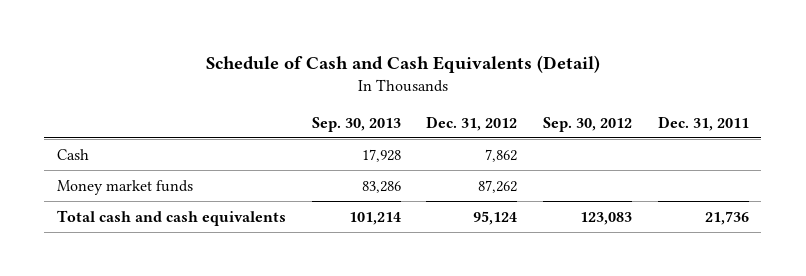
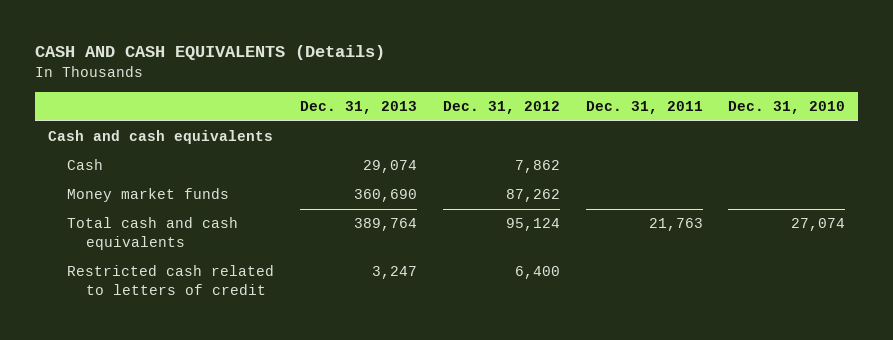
[205,55,600,74] Schedule of Cash and Cash Equivalents (Detail) -> [34,45,385,61] CASH AND CASH EQUIVALENTS (Details)
[311,116,401,132] Sep. 30, 2013 -> none
[542,116,632,132] Sep. 30, 2012 -> none
none -> [299,101,417,115] Dec. 31, 2013
none -> [728,101,846,115] Dec. 31, 2010
none -> [47,130,273,145] Cash and cash equivalents
[704,210,749,225] 21,736 -> [648,218,703,232] 21,763
none -> [66,265,274,295] Restricted cash related to letters of credit

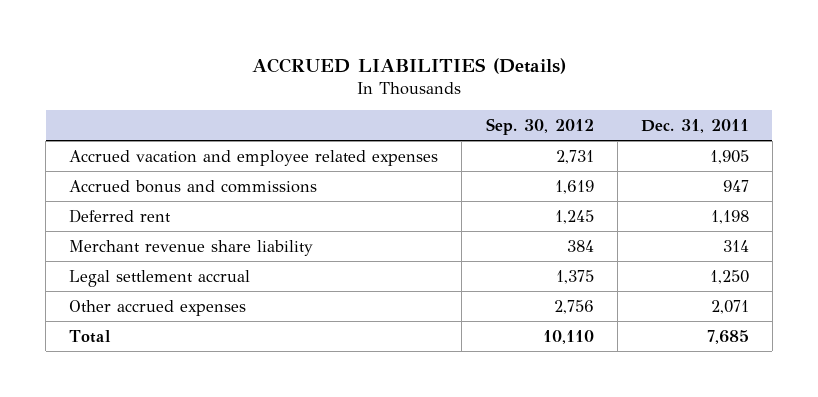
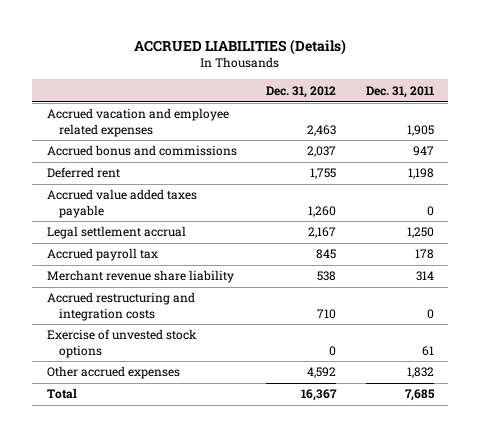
[485,117,594,135] Sep. 30, 2012 -> none
none -> [266,85,337,98] Dec. 31, 2012
none -> [47,189,198,218] Accrued value added taxes payable
none -> [47,248,159,262] Accrued payroll tax
[69,239,314,256] Merchant revenue share liability -> [47,270,235,284] Merchant revenue share liability
none -> [47,292,196,321] Accrued restructuring and integration costs
none -> [47,329,198,358] Exercise of unvested stock options
[710,299,749,314] 2,071 -> [406,367,434,379] 1,832

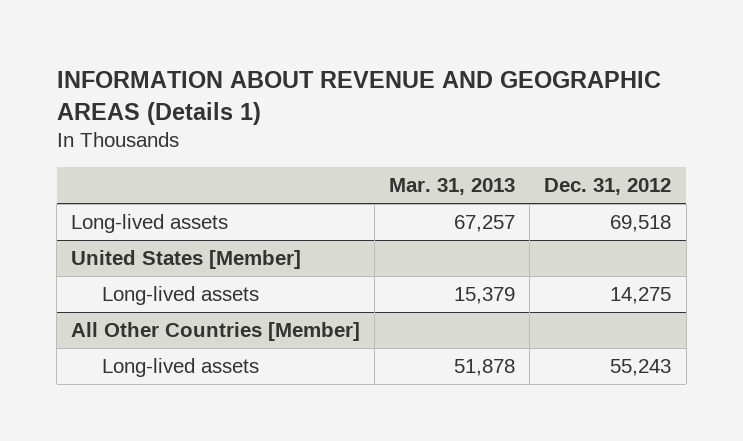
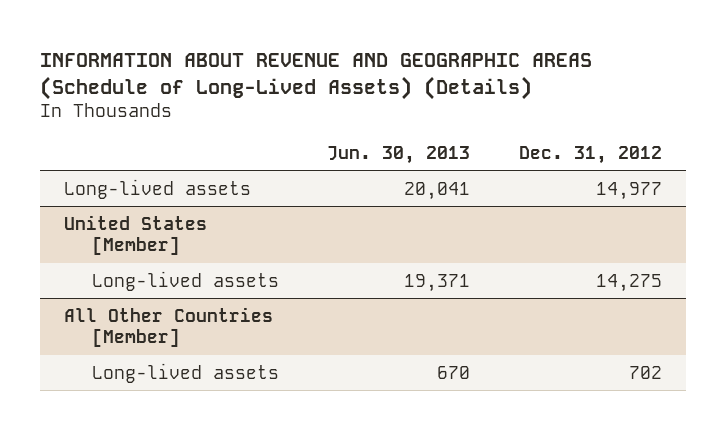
[56,71,661,125] INFORMATION ABOUT REVENUE AND GEOGRAPHIC AREAS (Details 1) -> [39,52,592,100] INFORMATION ABOUT REVENUE AND GEOGRAPHIC AREAS (Schedule of Long-Lived Assets) (Details)
[389,178,516,196] Mar. 31, 2013 -> none
none -> [327,145,471,164] Jun. 30, 2013
[610,214,672,232] 69,518 -> [595,181,662,200] 14,977
[610,358,672,376] 55,243 -> [628,365,662,379] 702

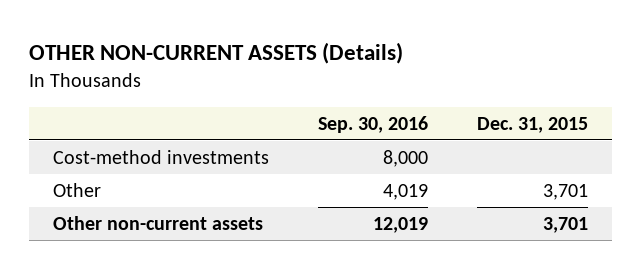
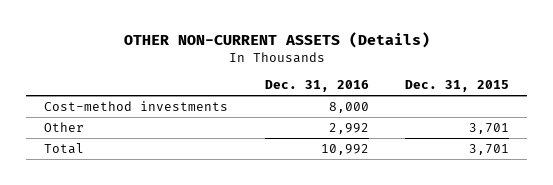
[318,116,429,134] Sep. 30, 2016 -> none
none -> [264,80,369,93] Dec. 31, 2016
[53,215,264,230] Other non-current assets -> [44,142,85,154] Total

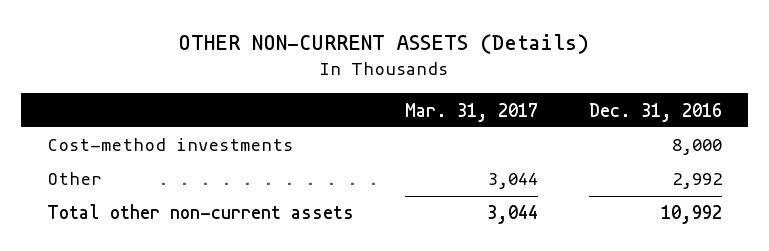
[405,80,510,93] Dec. 31, 2015 -> none
none -> [404,102,538,122] Mar. 31, 2017
[44,142,85,154] Total -> [46,204,354,220] Total other non-current assets

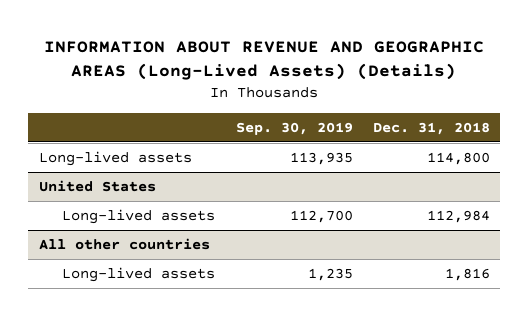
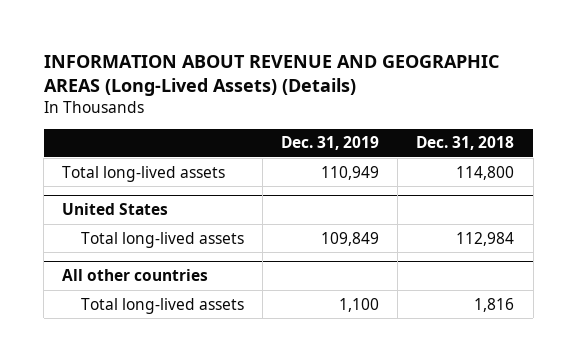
[235,121,353,135] Sep. 30, 2019 -> none
none -> [281,136,380,151] Dec. 31, 2019
[38,151,192,167] Long-lived assets -> [62,165,226,182] Total long-lived assets
[62,209,216,225] Long-lived assets -> [80,231,244,248] Total long-lived assets
[62,267,216,283] Long-lived assets -> [80,297,244,314] Total long-lived assets

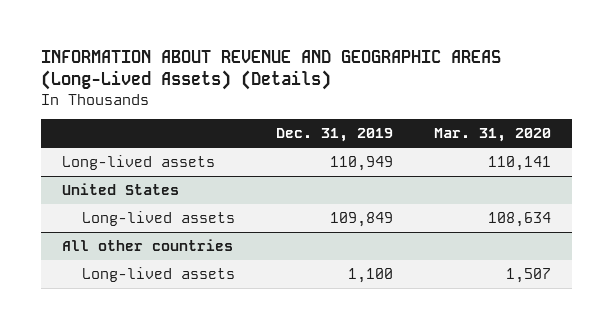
[416,136,515,151] Dec. 31, 2018 -> none
none -> [434,128,552,143] Mar. 31, 2020
[62,165,226,182] Total long-lived assets -> [61,155,215,171] Long-lived assets
[80,231,244,248] Total long-lived assets -> [81,211,235,227] Long-lived assets
[80,297,244,314] Total long-lived assets -> [81,267,235,283] Long-lived assets

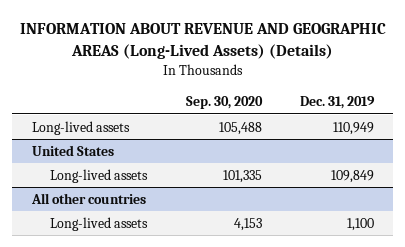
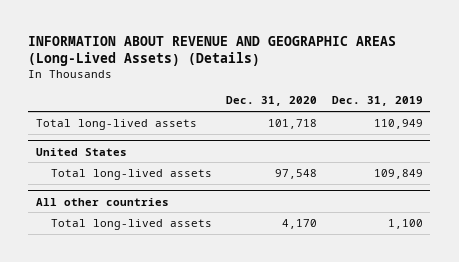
[185,96,263,110] Sep. 30, 2020 -> none
none -> [226,96,318,107] Dec. 31, 2020
[31,120,130,135] Long-lived assets -> [35,118,197,130] Total long-lived assets
[50,168,149,183] Long-lived assets -> [50,168,212,180] Total long-lived assets
[50,216,149,231] Long-lived assets -> [50,218,212,230] Total long-lived assets

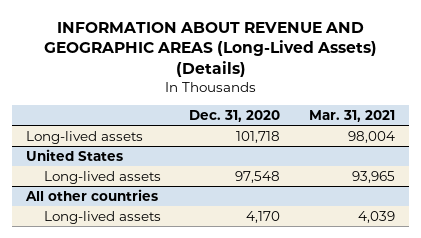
[332,96,424,107] Dec. 31, 2019 -> none
none -> [308,110,395,123] Mar. 31, 2021
[35,118,197,130] Total long-lived assets -> [26,130,144,144] Long-lived assets
[50,168,212,180] Total long-lived assets -> [43,170,161,184] Long-lived assets
[50,218,212,230] Total long-lived assets -> [43,210,161,224] Long-lived assets

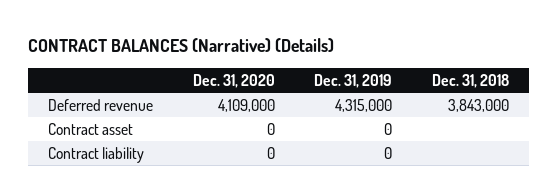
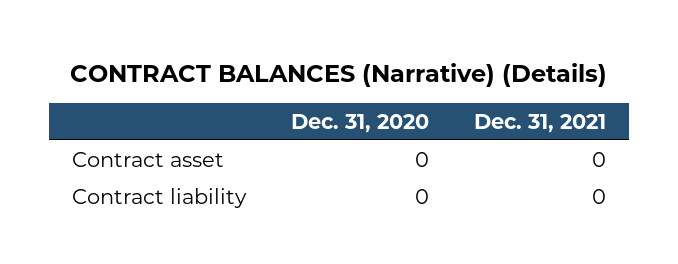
[314,73,393,88] Dec. 31, 2019 -> none
[431,73,509,88] Dec. 31, 2018 -> none
none -> [474,113,607,133] Dec. 31, 2021
[48,98,154,111] Deferred revenue -> none

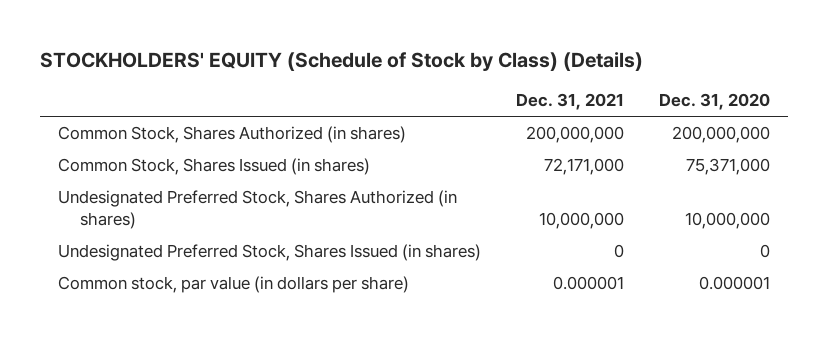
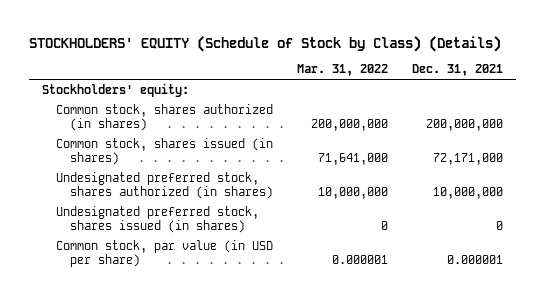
[659,93,771,111] Dec. 31, 2020 -> none
none -> [297,64,389,77] Mar. 31, 2022
none -> [41,83,189,98] Stockholders' equity:
[57,126,406,144] Common Stock, Shares Authorized (in shares) -> [55,104,273,131] Common stock, shares authorized (in shares)
[57,158,370,176] Common Stock, Shares Issued (in shares) -> [55,138,273,165] Common stock, shares issued (in shares)
[57,190,457,229] Undesignated Preferred Stock, Shares Authorized (in shares) -> [55,172,273,199] Undesignated preferred stock, shares authorized (in shares)
[57,244,481,262] Undesignated Preferred Stock, Shares Issued (in shares) -> [55,206,259,233] Undesignated preferred stock, shares issued (in shares)
[57,276,409,294] Common stock, par value (in dollars per share) -> [55,240,273,267] Common stock, par value (in USD per share)

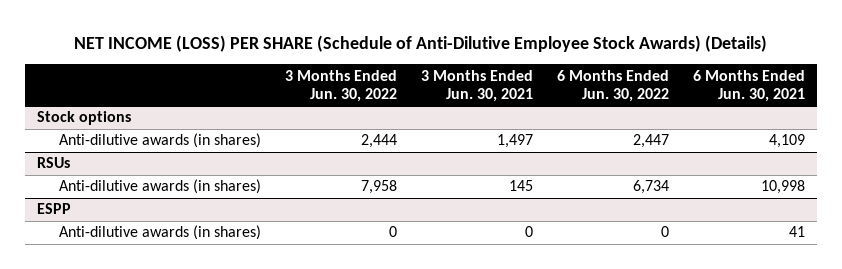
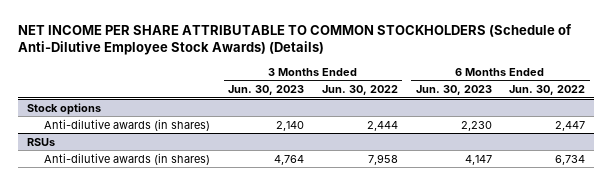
[74,34,768,52] NET INCOME (LOSS) PER SHARE (Schedule of Anti-Dilutive Employee Stock Awards) (Details) -> [17,24,572,56] NET INCOME PER SHARE ATTRIBUTABLE TO COMMON STOCKHOLDERS (Schedule of Anti-Dilutive Employee Stock Awards) (Details)
[421,69,534,102] 3 Months Ended Jun. 30, 2021 -> none
[693,69,806,102] 6 Months Ended Jun. 30, 2021 -> none
none -> [228,85,305,96] Jun. 30, 2023
none -> [415,85,492,96] Jun. 30, 2023
[36,203,71,215] ESPP -> none
[59,225,262,241] Anti-dilutive awards (in shares) -> none

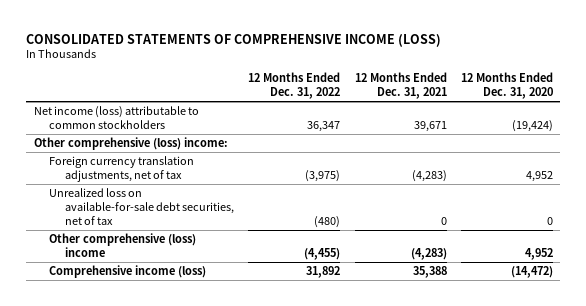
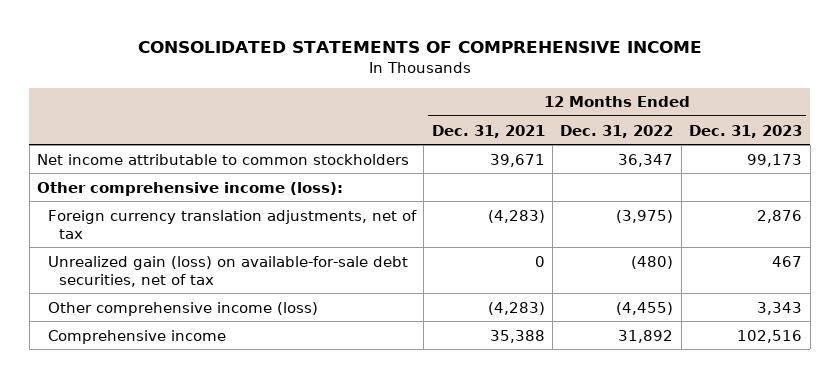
[26,33,442,47] CONSOLIDATED STATEMENTS OF COMPREHENSIVE INCOME (LOSS) -> [137,40,702,53] CONSOLIDATED STATEMENTS OF COMPREHENSIVE INCOME
[460,72,553,100] 12 Months Ended Dec. 31, 2020 -> none
none -> [689,124,803,138] Dec. 31, 2023
[33,105,199,129] Net income (loss) attributable to common stockholders -> [37,153,410,165] Net income attributable to common stockholders
[33,136,228,150] Other comprehensive (loss) income: -> [37,181,344,196] Other comprehensive income (loss):
[49,187,235,226] Unrealized loss on available-for-sale debt securities, net of tax -> [48,255,409,287] Unrealized gain (loss) on available-for-sale debt securities, net of tax
[49,232,197,257] Other comprehensive (loss) income -> [48,301,319,316] Other comprehensive income (loss)
[49,264,207,278] Comprehensive income (loss) -> [48,329,227,344] Comprehensive income

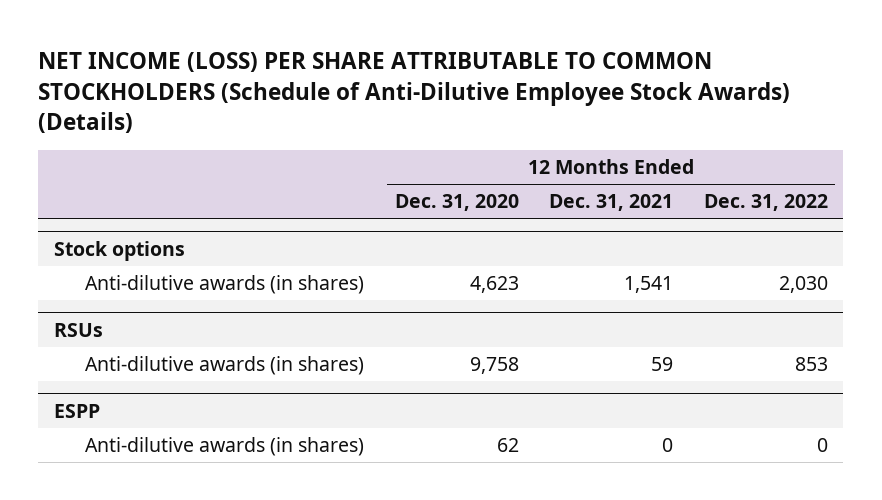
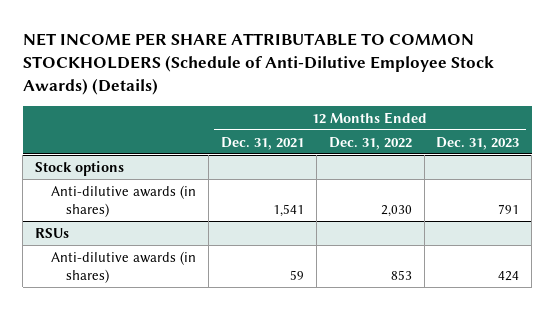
[38,51,791,134] NET INCOME (LOSS) PER SHARE ATTRIBUTABLE TO COMMON STOCKHOLDERS (Schedule of Anti-Dilutive Employee Stock Awards) (Details) -> [22,33,494,95] NET INCOME PER SHARE ATTRIBUTABLE TO COMMON STOCKHOLDERS (Schedule of Anti-Dilutive Employee Stock Awards) (Details)
[394,194,519,212] Dec. 31, 2020 -> none
none -> [436,136,520,150] Dec. 31, 2023
[53,403,100,418] ESPP -> none
[85,437,365,457] Anti-dilutive awards (in shares) -> none

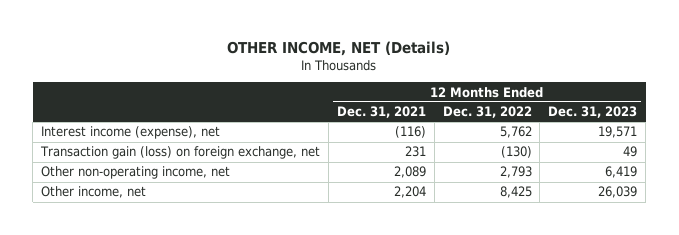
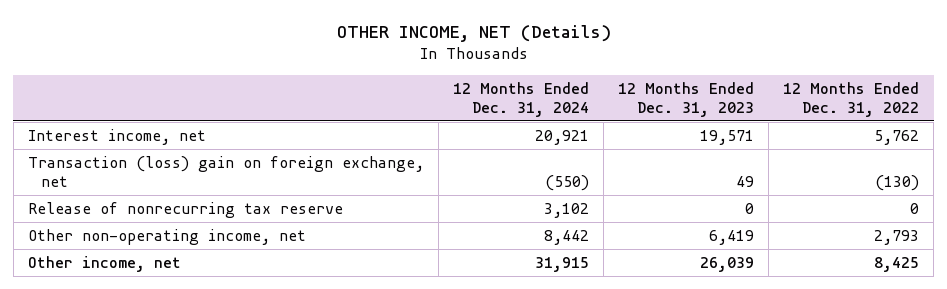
[336,106,426,119] Dec. 31, 2021 -> none
none -> [453,81,590,118] 12 Months Ended Dec. 31, 2024
[41,126,221,140] Interest income (expense), net -> [28,128,207,145] Interest income, net
[40,146,321,160] Transaction gain (loss) on foreign exchange, net -> [28,155,425,188] Transaction (loss) gain on foreign exchange, net
none -> [28,201,344,218] Release of nonrecurring tax reserve

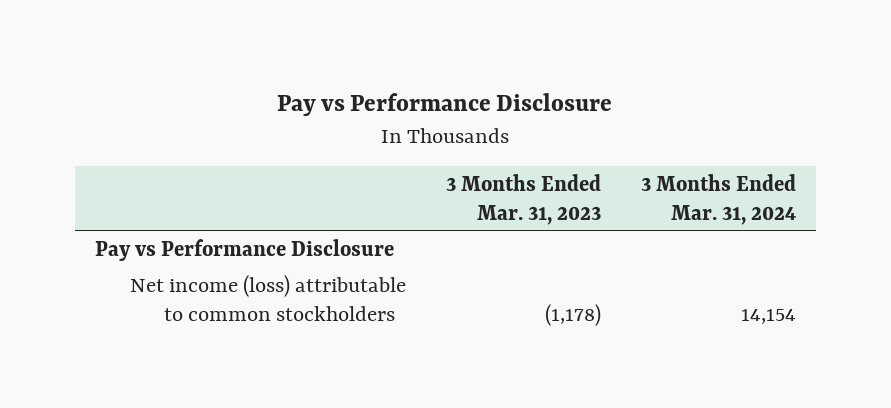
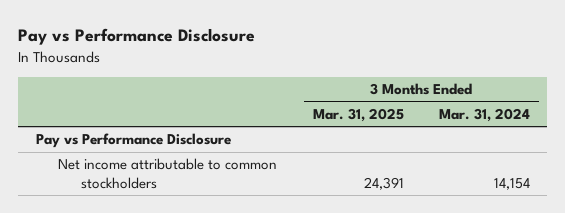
[445,173,601,225] 3 Months Ended Mar. 31, 2023 -> none
none -> [312,107,404,122] Mar. 31, 2025
[129,275,406,322] Net income (loss) attributable to common stockholders -> [58,158,278,189] Net income attributable to common stockholders

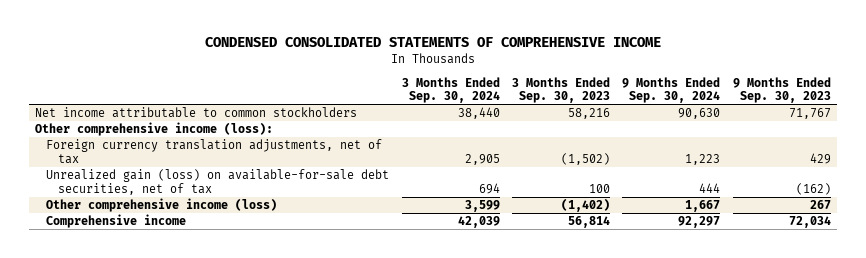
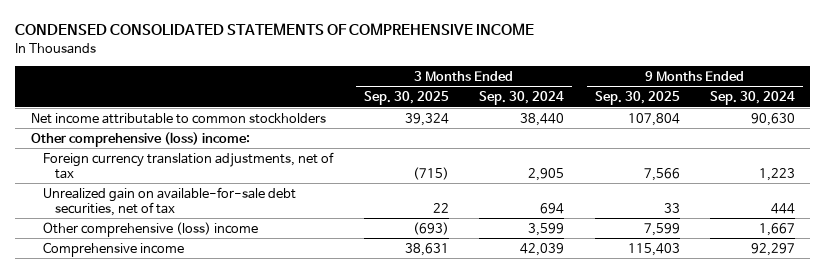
[512,76,611,103] 3 Months Ended Sep. 30, 2023 -> none
[732,76,831,103] 9 Months Ended Sep. 30, 2023 -> none
none -> [363,91,449,106] Sep. 30, 2025
none -> [594,91,680,106] Sep. 30, 2025
[35,122,274,137] Other comprehensive income (loss): -> [30,131,250,147] Other comprehensive (loss) income:
[46,169,390,195] Unrealized gain (loss) on available-for-sale debt securities, net of tax -> [42,186,296,216] Unrealized gain on available-for-sale debt securities, net of tax
[46,198,278,213] Other comprehensive income (loss) -> [42,221,258,237] Other comprehensive (loss) income

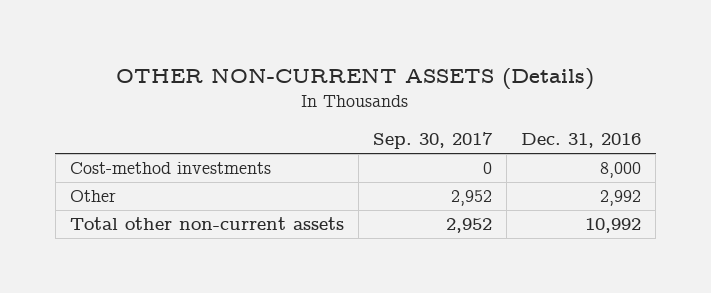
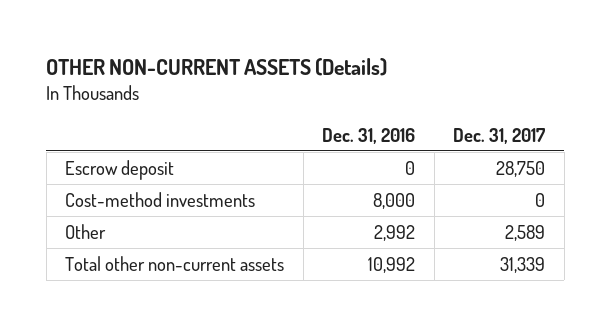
[372,132,493,150] Sep. 30, 2017 -> none
none -> [453,127,546,144] Dec. 31, 2017
none -> [65,159,175,180] Escrow deposit

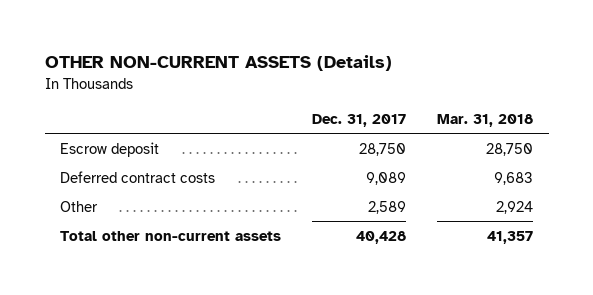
[322,127,416,144] Dec. 31, 2016 -> none
none -> [437,113,534,127] Mar. 31, 2018
[65,191,256,207] Cost-method investments -> none
none -> [60,170,216,183] Deferred contract costs
[500,256,546,273] 31,339 -> [356,230,407,244] 40,428

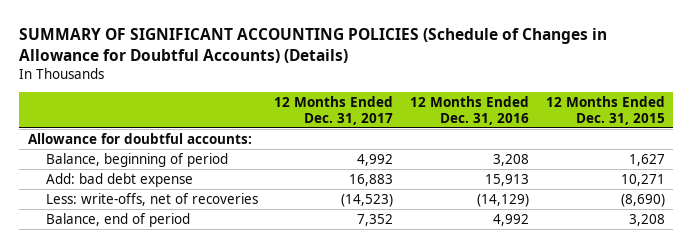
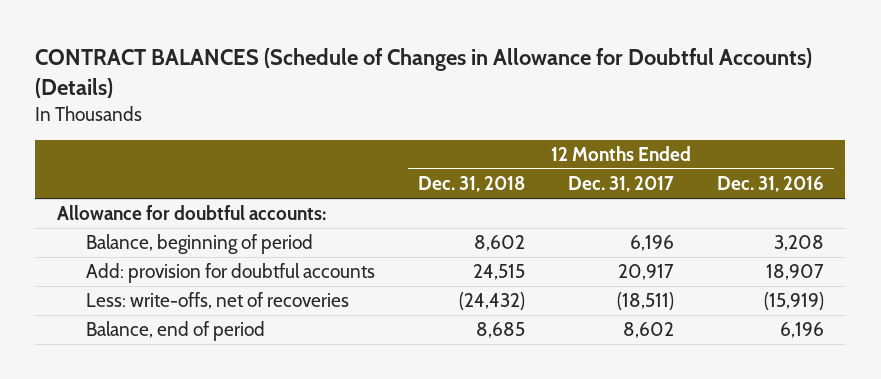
[19,27,608,63] SUMMARY OF SIGNIFICANT ACCOUNTING POLICIES (Schedule of Changes in Allowance for Doubtful Accounts) (Details) -> [35,48,813,98] CONTRACT BALANCES (Schedule of Changes in Allowance for Doubtful Accounts) (Details)
[546,95,666,125] 12 Months Ended Dec. 31, 2015 -> none
none -> [418,176,526,193] Dec. 31, 2018
[45,172,193,187] Add: bad debt expense -> none
[357,153,394,166] 4,992 -> [629,235,674,252] 6,196
none -> [86,263,376,284] Add: provision for doubtful accounts
[341,193,394,207] (14,523) -> [616,292,674,311] (18,511)
[477,193,530,207] (14,129) -> [763,292,824,311] (15,919)
[357,213,394,226] 7,352 -> [622,322,674,339] 8,602
[493,213,530,226] 4,992 -> [779,322,824,339] 6,196

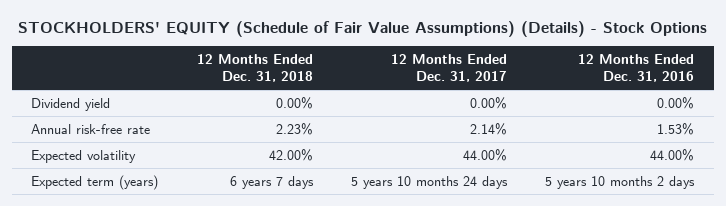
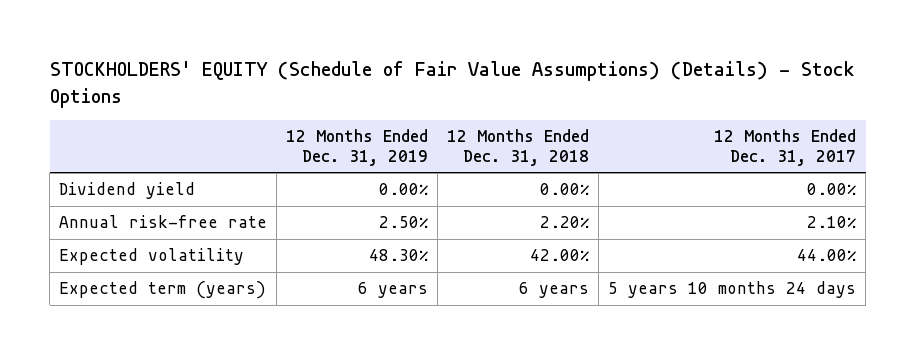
[578,53,695,82] 12 Months Ended Dec. 31, 2016 -> none
none -> [286,129,429,166] 12 Months Ended Dec. 31, 2019
[275,122,313,135] 2.23% -> [540,216,590,229] 2.20%
[469,122,507,135] 2.14% -> [807,216,857,229] 2.10%
[229,175,314,189] 6 years 7 days -> [519,282,590,299] 6 years

